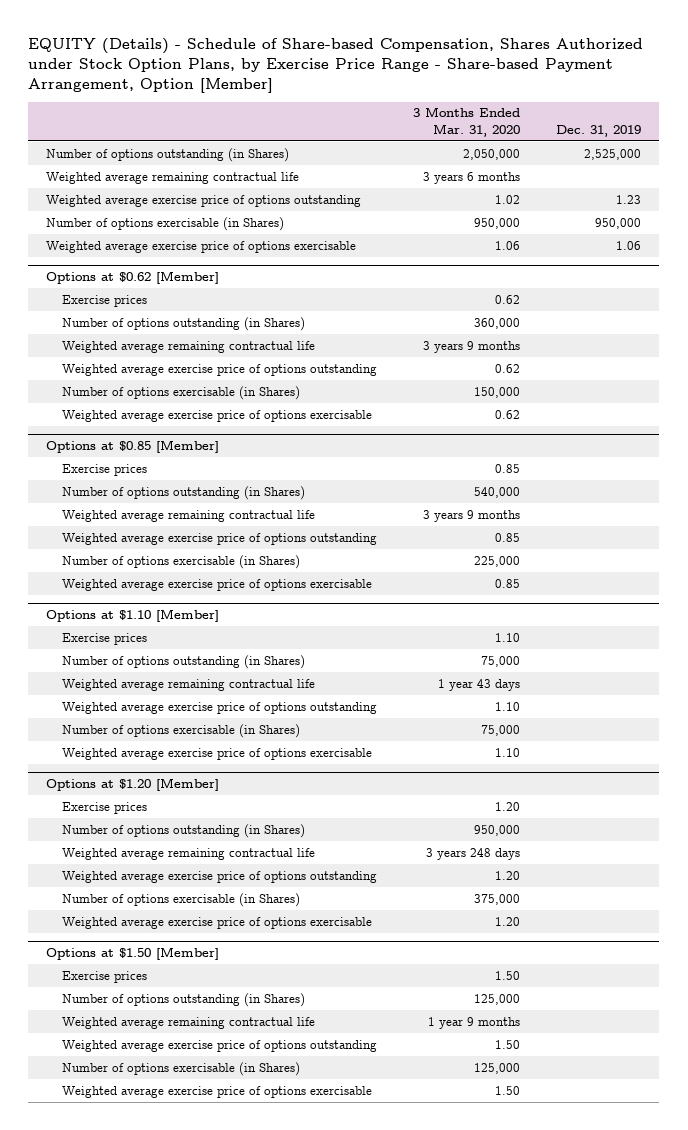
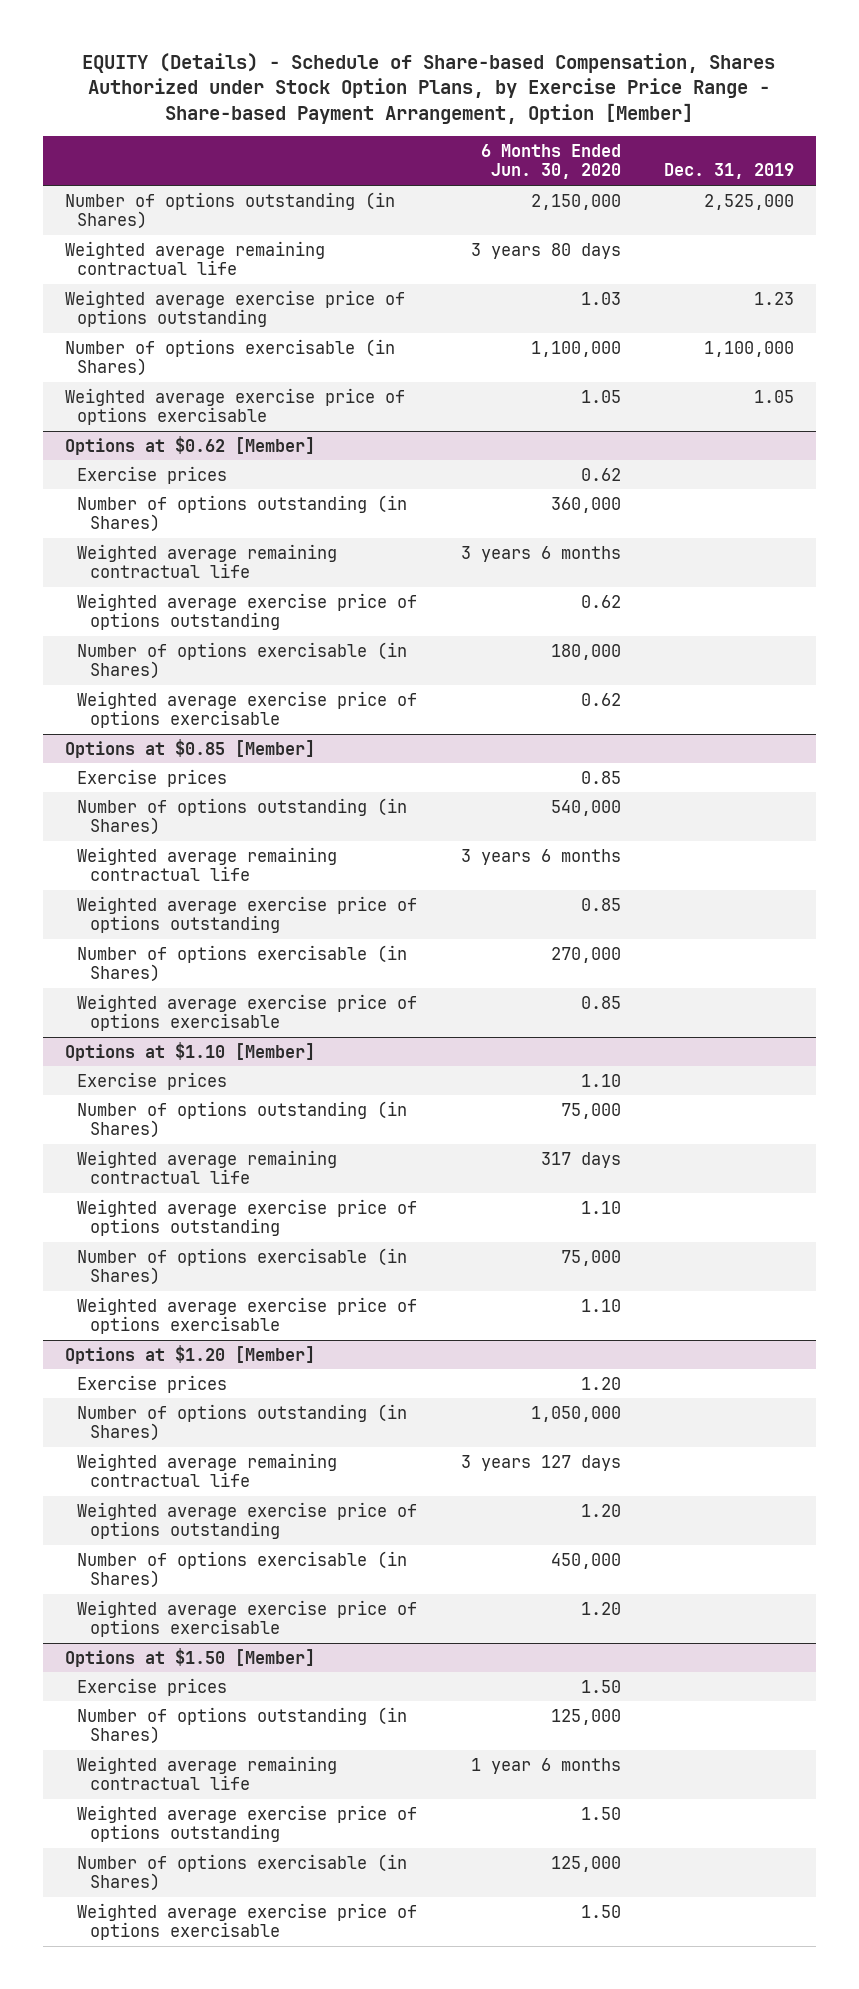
[413,107,521,137] 3 Months Ended Mar. 31, 2020 -> none
none -> [480,143,621,180] 6 Months Ended Jun. 30, 2020
[595,217,642,229] 950,000 -> [704,340,795,357] 1,100,000
[616,240,642,250] 1.06 -> [754,389,795,403] 1.05

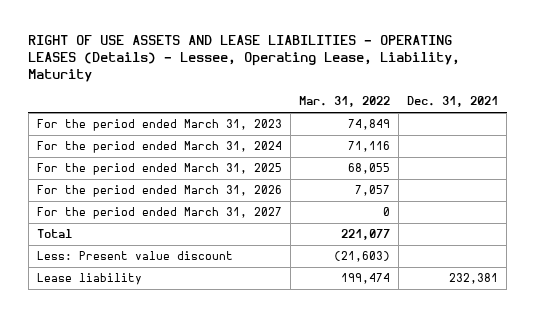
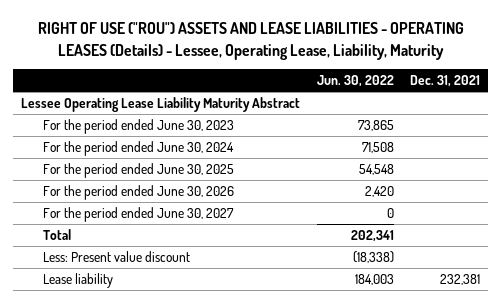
[28,35,461,83] RIGHT OF USE ASSETS AND LEASE LIABILITIES - OPERATING LEASES (Details) - Lessee, Operating Lease, Liability, Maturity -> [37,22,464,60] RIGHT OF USE ("ROU") ASSETS AND LEASE LIABILITIES - OPERATING LEASES (Details) - Lessee, Operating Lease, Liability, Maturity
[299,96,391,108] Mar. 31, 2022 -> none
none -> [316,75,394,88] Jun. 30, 2022
none -> [21,96,301,112] Lessee Operating Lease Liability Maturity Abstract
[36,119,282,132] For the period ended March 31, 2023 -> [43,118,235,134] For the period ended June 30, 2023
[36,141,282,154] For the period ended March 31, 2024 -> [43,140,235,156] For the period ended June 30, 2024
[36,163,282,176] For the period ended March 31, 2025 -> [43,162,235,178] For the period ended June 30, 2025
[36,185,282,198] For the period ended March 31, 2026 -> [43,184,235,200] For the period ended June 30, 2026
[36,207,282,220] For the period ended March 31, 2027 -> [43,206,235,222] For the period ended June 30, 2027

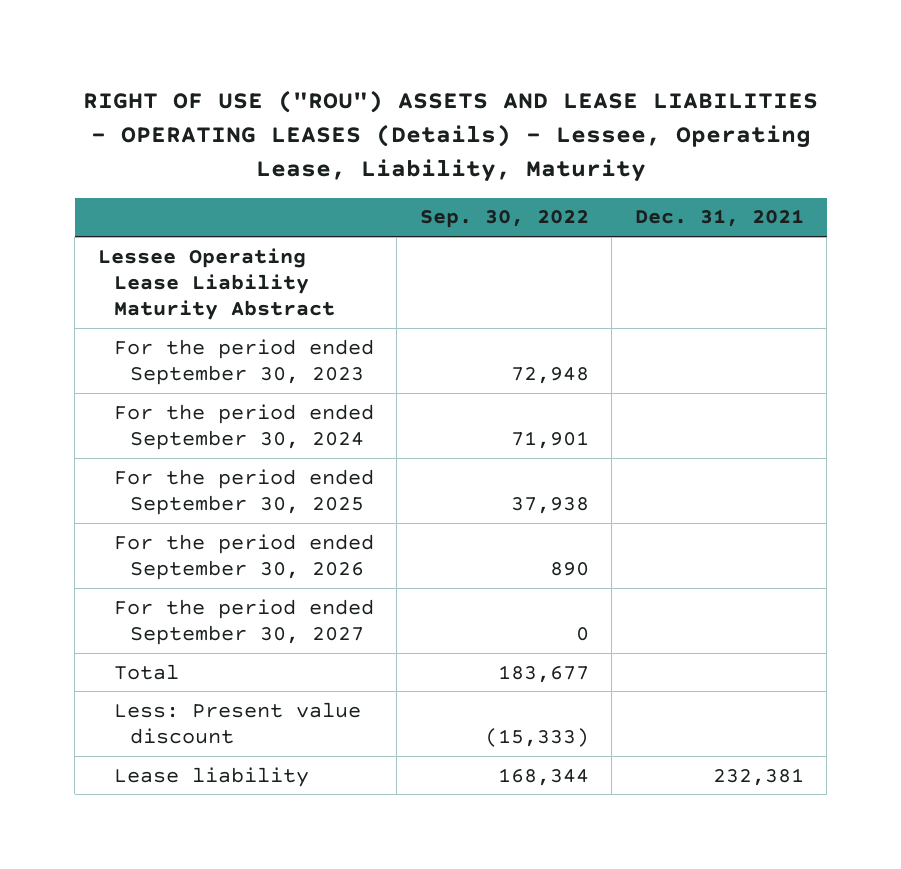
[316,75,394,88] Jun. 30, 2022 -> none
none -> [419,210,589,229] Sep. 30, 2022
[43,118,235,134] For the period ended June 30, 2023 -> [113,338,374,385] For the period ended September 30, 2023
[43,140,235,156] For the period ended June 30, 2024 -> [113,403,374,450] For the period ended September 30, 2024
[43,162,235,178] For the period ended June 30, 2025 -> [113,468,374,515] For the period ended September 30, 2025
[43,184,235,200] For the period ended June 30, 2026 -> [113,533,374,580] For the period ended September 30, 2026
[43,206,235,222] For the period ended June 30, 2027 -> [113,598,374,645] For the period ended September 30, 2027

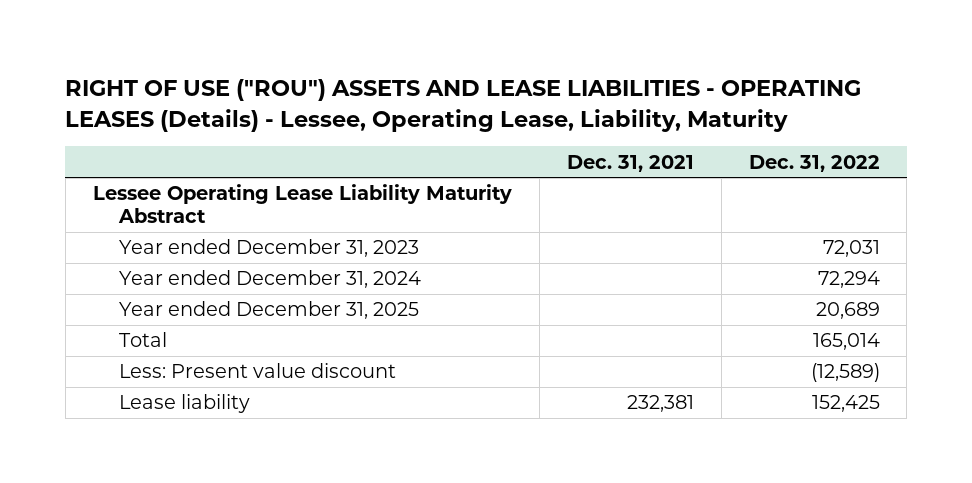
[419,210,589,229] Sep. 30, 2022 -> none
none -> [748,154,880,172] Dec. 31, 2022
[113,338,374,385] For the period ended September 30, 2023 -> none
[113,598,374,645] For the period ended September 30, 2027 -> none
[113,403,374,450] For the period ended September 30, 2024 -> [118,239,419,258] Year ended December 31, 2023
[113,468,374,515] For the period ended September 30, 2025 -> [118,270,421,289] Year ended December 31, 2024
[113,533,374,580] For the period ended September 30, 2026 -> [118,301,419,320] Year ended December 31, 2025

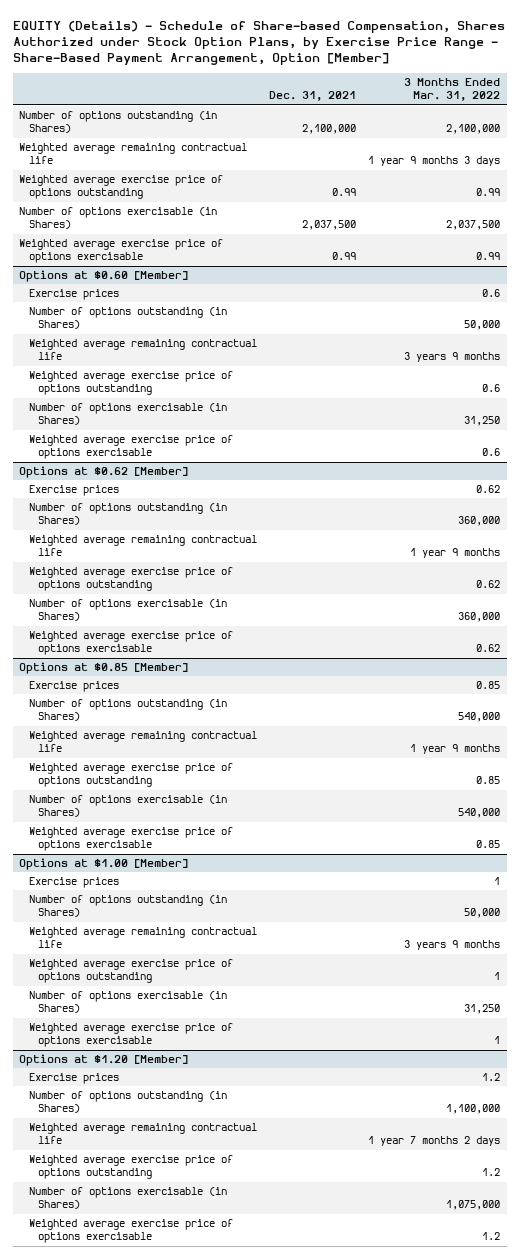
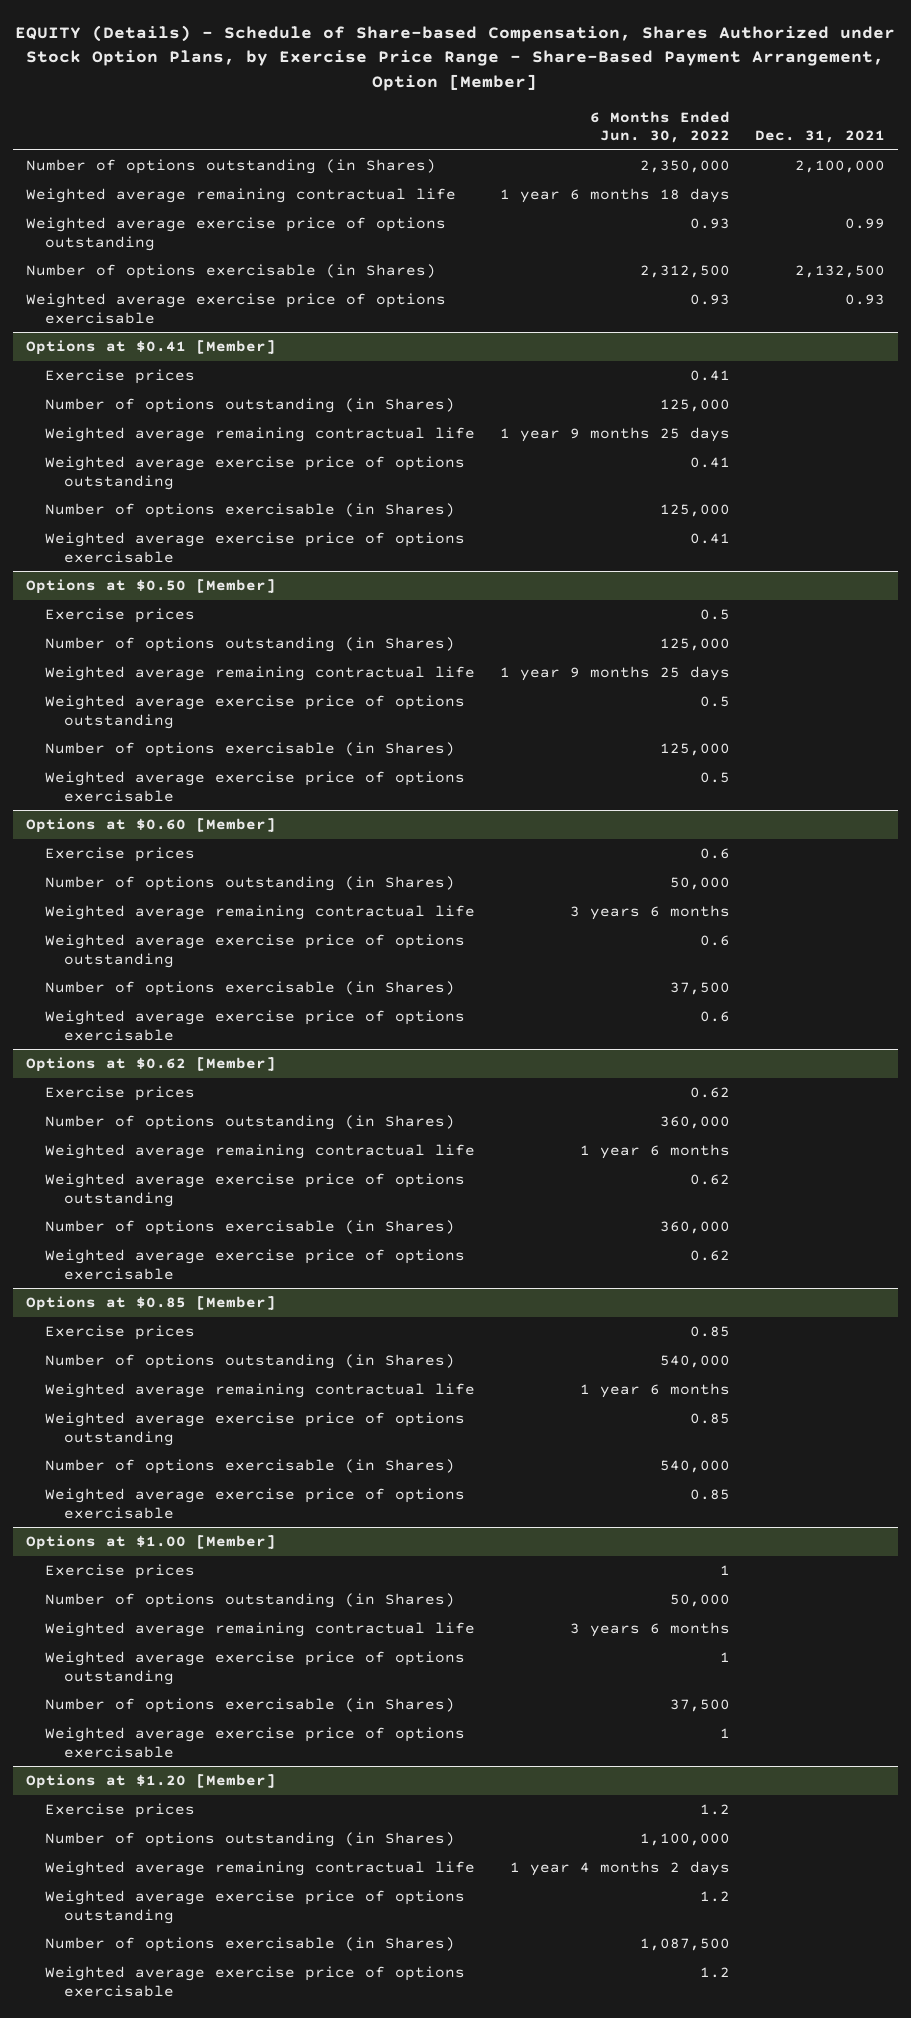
[404,78,501,102] 3 Months Ended Mar. 31, 2022 -> none
none -> [589,110,730,143] 6 Months Ended Jun. 30, 2022
[302,220,357,231] 2,037,500 -> [795,265,886,279] 2,132,500
[332,252,357,261] 0.99 -> [845,294,886,306] 0.93
none -> [25,340,276,356] Options at $0.41 [Member]
none -> [44,369,195,385] Exercise prices
none -> [44,398,455,414] Number of options outstanding (in Shares)
none -> [44,427,475,443] Weighted average remaining contractual life
none -> [44,456,465,490] Weighted average exercise price of options outstanding
none -> [44,503,455,519] Number of options exercisable (in Shares)
none -> [44,532,465,563] Weighted average exercise price of options exercisable
none -> [25,579,276,595] Options at $0.50 [Member]
none -> [44,608,195,624] Exercise prices
none -> [44,637,455,653] Number of options outstanding (in Shares)
none -> [44,666,475,682] Weighted average remaining contractual life
none -> [44,695,465,729] Weighted average exercise price of options outstanding
none -> [44,742,455,758] Number of options exercisable (in Shares)
none -> [44,771,465,802] Weighted average exercise price of options exercisable

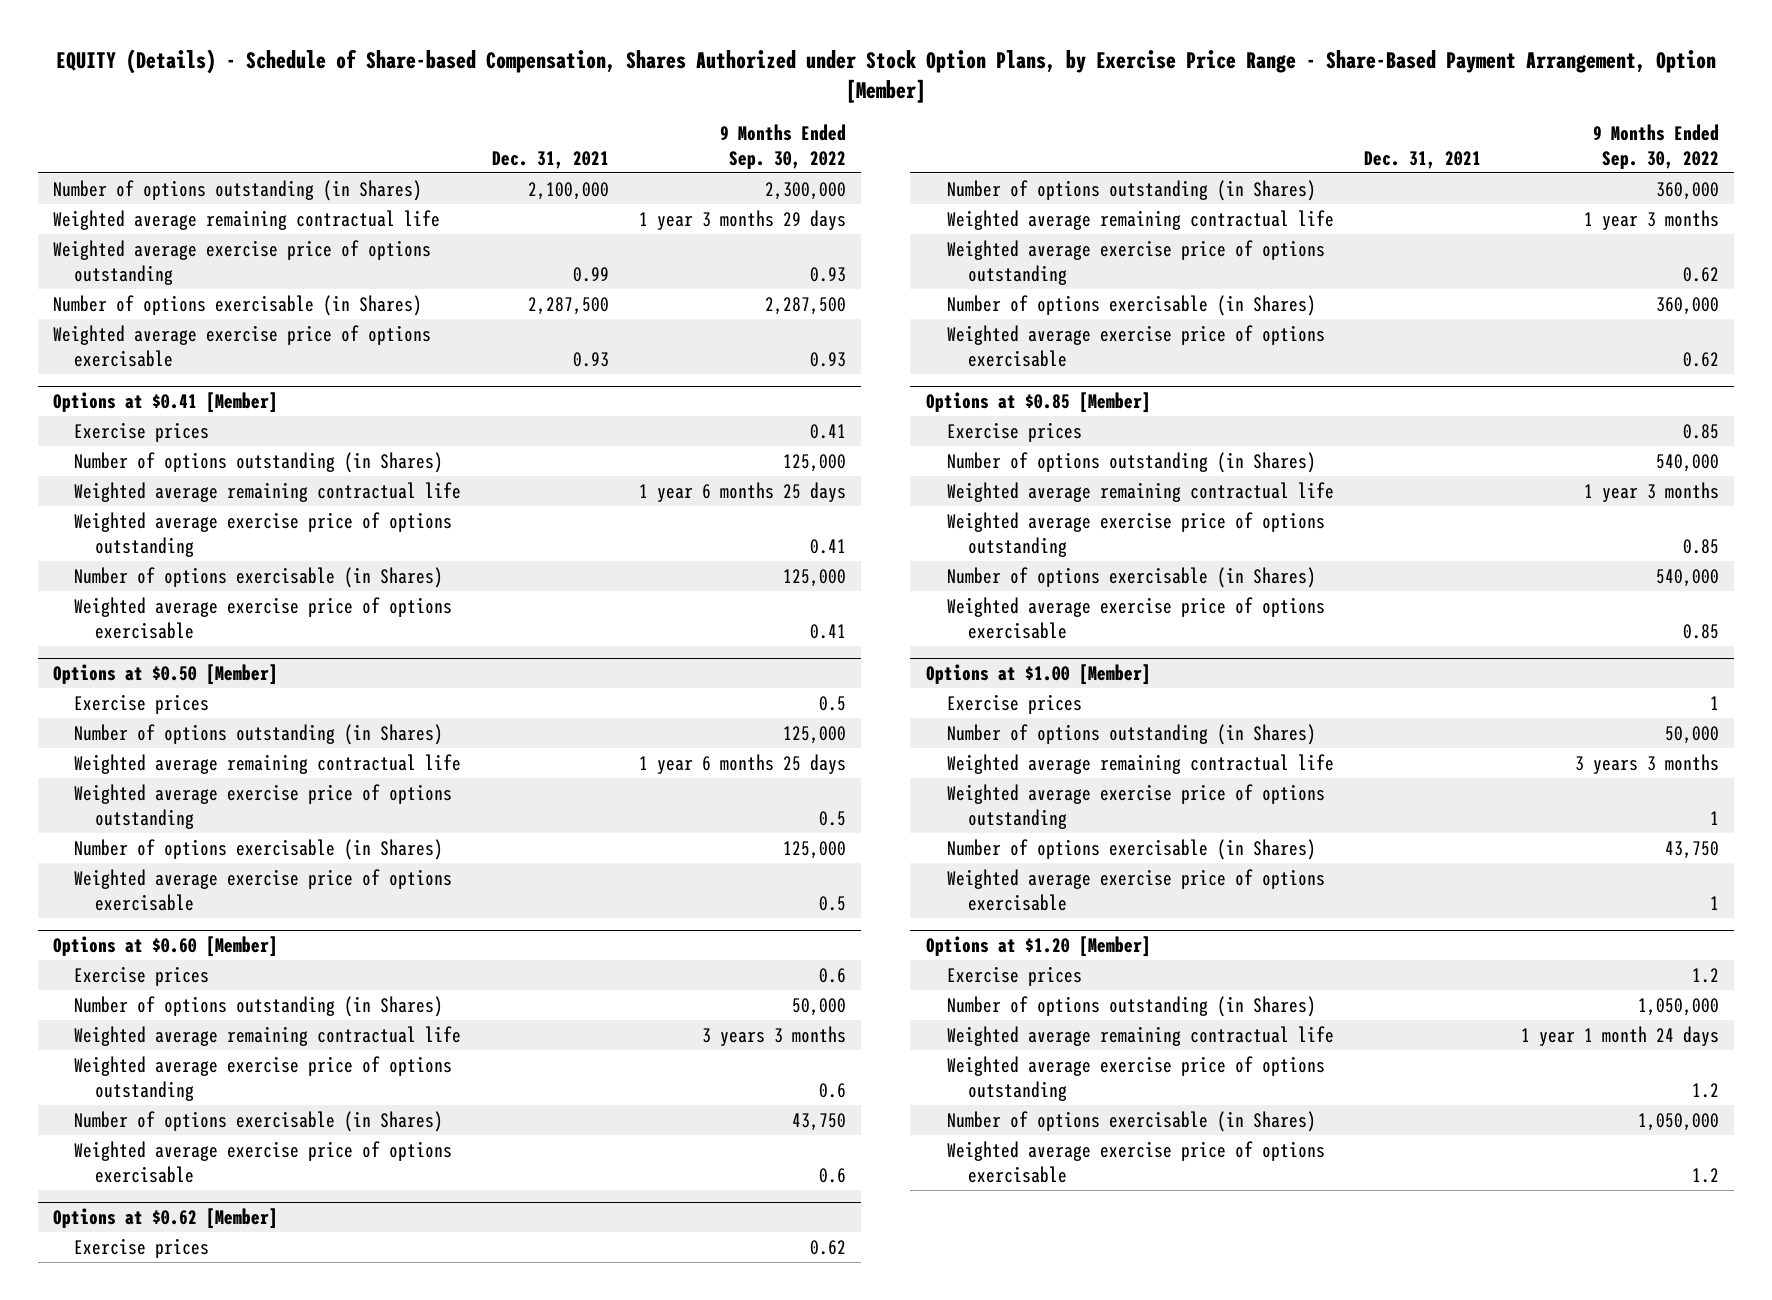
[589,110,730,143] 6 Months Ended Jun. 30, 2022 -> none
none -> [720,123,847,169] 9 Months Ended Sep. 30, 2022
[795,265,886,279] 2,132,500 -> [527,296,609,315] 2,287,500

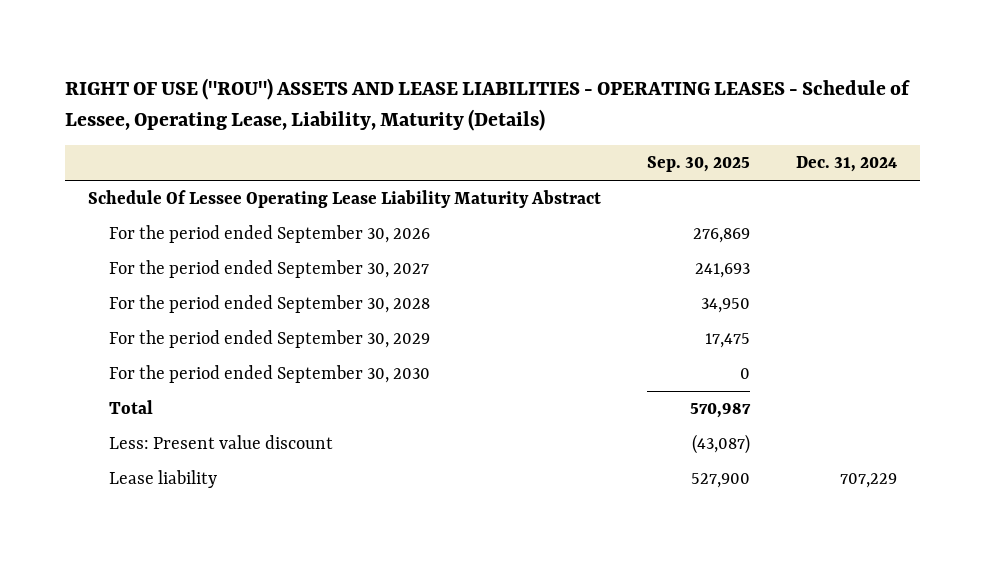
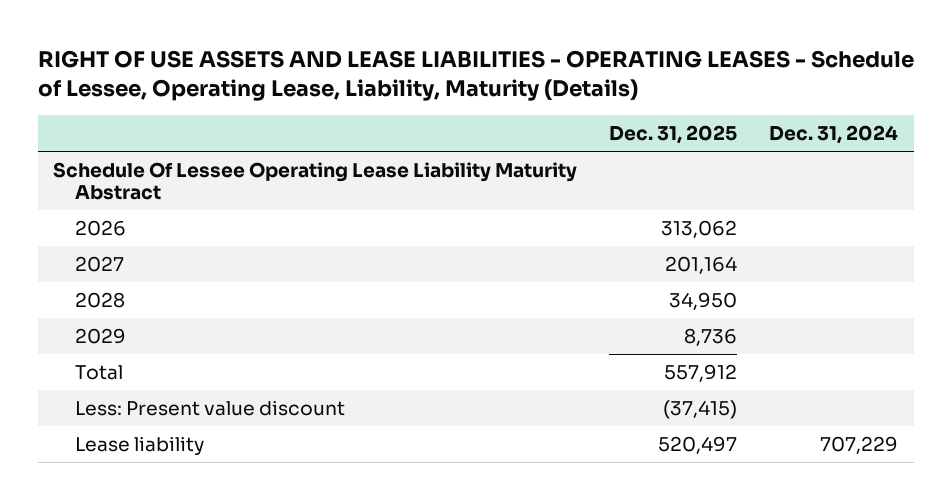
[65,78,911,131] RIGHT OF USE ("ROU") ASSETS AND LEASE LIABILITIES - OPERATING LEASES - Schedule of Lessee, Operating Lease, Liability, Maturity (Details) -> [37,49,914,102] RIGHT OF USE ASSETS AND LEASE LIABILITIES - OPERATING LEASES - Schedule of Lessee, Operating Lease, Liability, Maturity (Details)
[646,156,750,173] Sep. 30, 2025 -> none
none -> [609,125,738,145] Dec. 31, 2025
[108,365,430,384] For the period ended September 30, 2030 -> none
[108,225,430,244] For the period ended September 30, 2026 -> [74,219,126,236] 2026
[108,260,429,279] For the period ended September 30, 2027 -> [74,255,124,272] 2027
[108,295,430,314] For the period ended September 30, 2028 -> [74,291,125,308] 2028
[108,330,430,349] For the period ended September 30, 2029 -> [74,327,126,344] 2029

